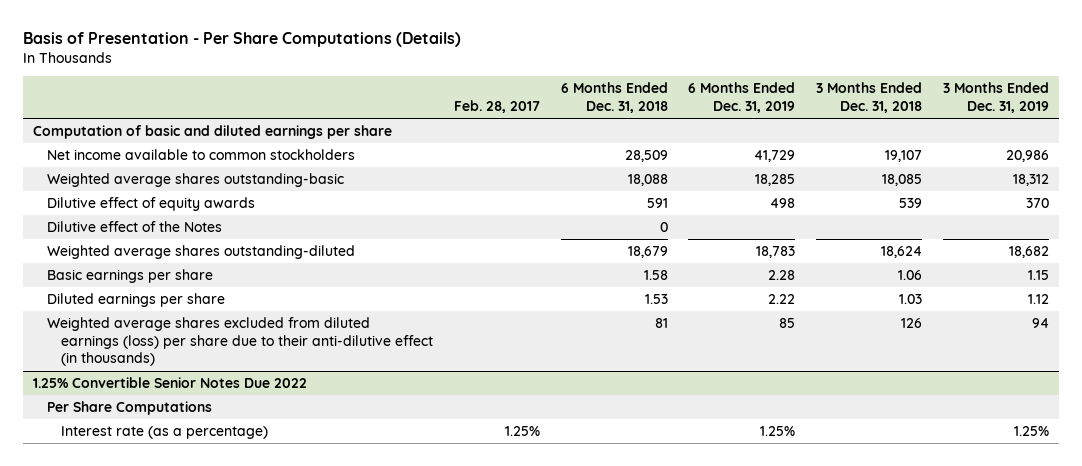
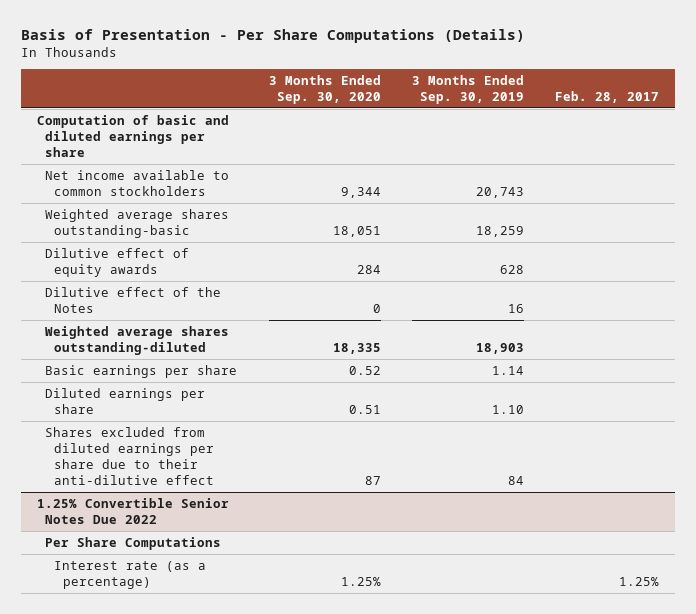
[560,82,668,114] 6 Months Ended Dec. 31, 2018 -> none
[688,82,796,114] 6 Months Ended Dec. 31, 2019 -> none
[816,82,923,114] 3 Months Ended Dec. 31, 2018 -> none
[942,82,1049,114] 3 Months Ended Dec. 31, 2019 -> none
none -> [268,75,381,105] 3 Months Ended Sep. 30, 2020
none -> [412,75,525,105] 3 Months Ended Sep. 30, 2019
[47,316,434,367] Weighted average shares excluded from diluted earnings (loss) per share due to their anti-dilutive effect (in thousands) -> [45,426,215,485] Shares excluded from diluted earnings per share due to their anti-dilutive effect

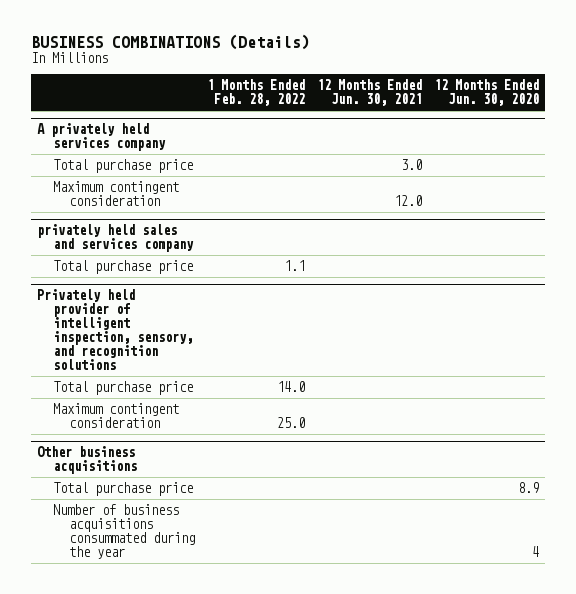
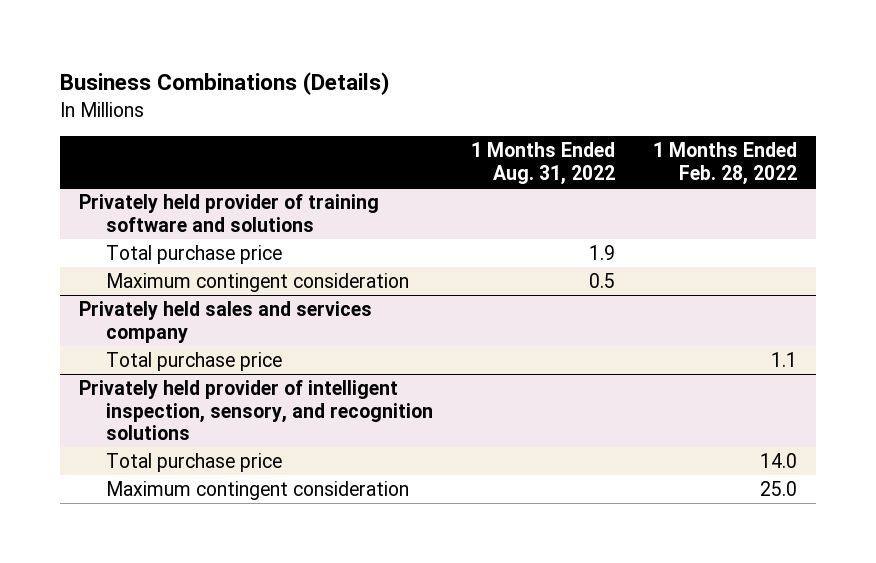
[30,34,310,51] BUSINESS COMBINATIONS (Details) -> [60,72,390,96] Business Combinations (Details)
[316,79,422,107] 12 Months Ended Jun. 30, 2021 -> none
[433,79,539,107] 12 Months Ended Jun. 30, 2020 -> none
none -> [470,142,615,185] 1 Months Ended Aug. 31, 2022
[36,123,166,152] A privately held services company -> none
[52,159,193,174] Total purchase price -> none
[52,181,179,207] Maximum contingent consideration -> none
none -> [79,194,380,232] Privately held provider of training software and solutions
none -> [105,245,282,265] Total purchase price
none -> [105,273,409,293] Maximum contingent consideration
[36,224,194,253] privately held sales and services company -> [79,301,373,343] Privately held sales and services company
[36,446,137,475] Other business acquisitions -> none
[52,482,193,497] Total purchase price -> none
[52,504,195,560] Number of business acquisitions consummated during the year -> none

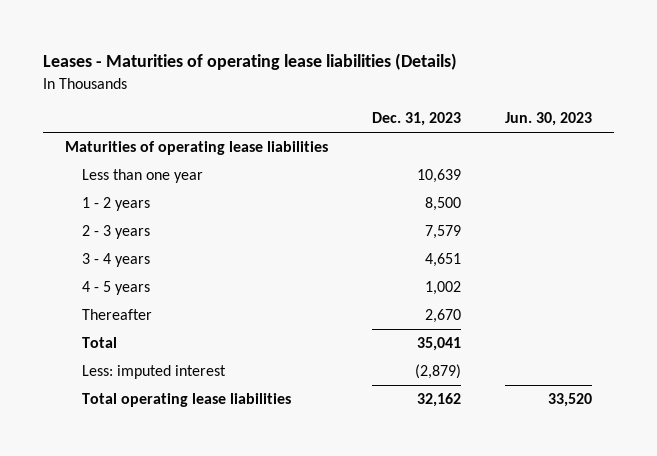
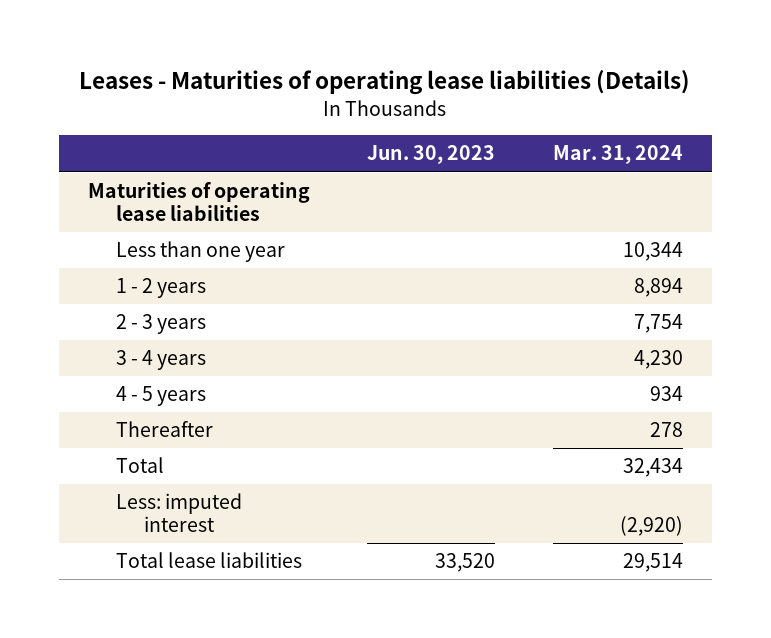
[371,112,461,127] Dec. 31, 2023 -> none
none -> [552,145,683,165] Mar. 31, 2024
[81,393,291,408] Total operating lease liabilities -> [115,552,302,569] Total lease liabilities

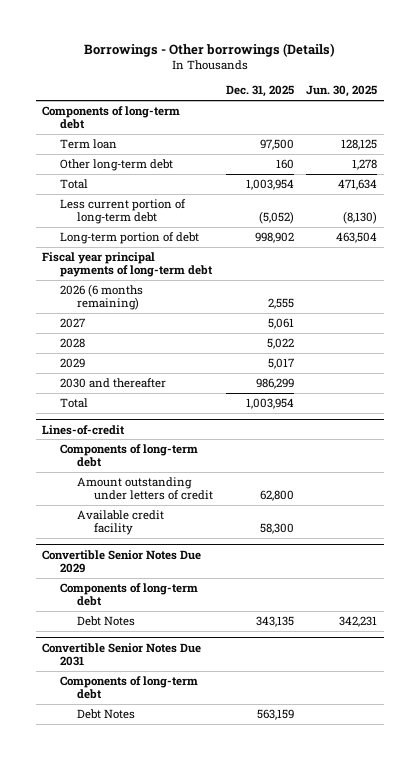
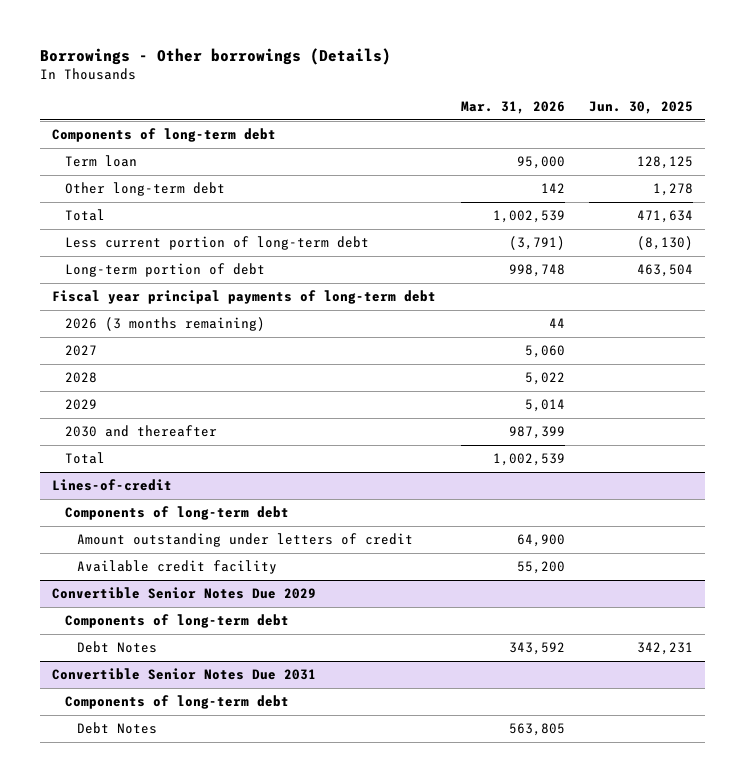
[225,85,294,98] Dec. 31, 2025 -> none
none -> [460,100,565,114] Mar. 31, 2026
[59,283,143,311] 2026 (6 months remaining) -> [64,317,265,332] 2026 (3 months remaining)

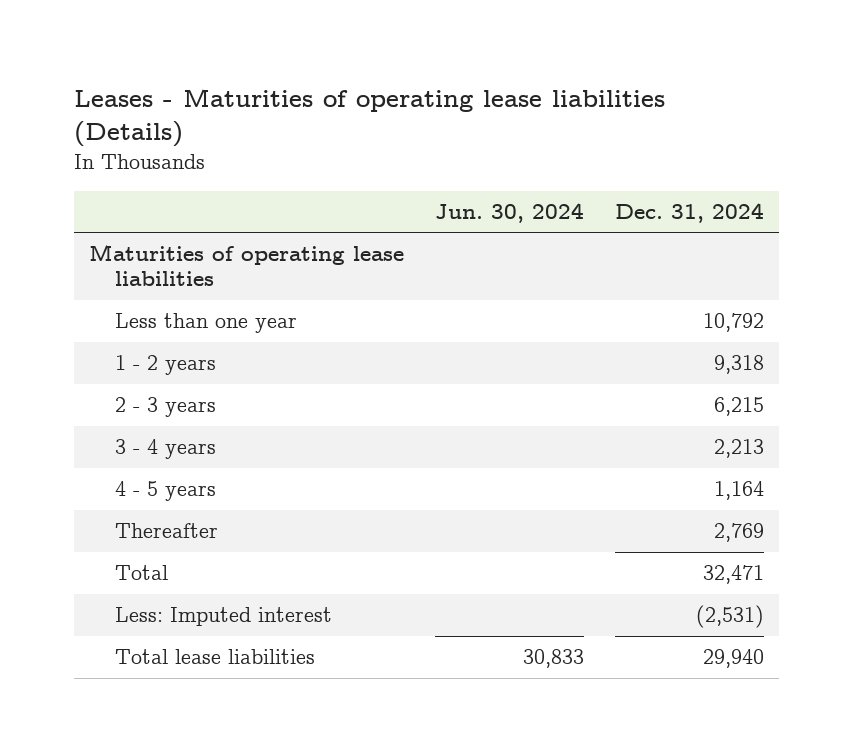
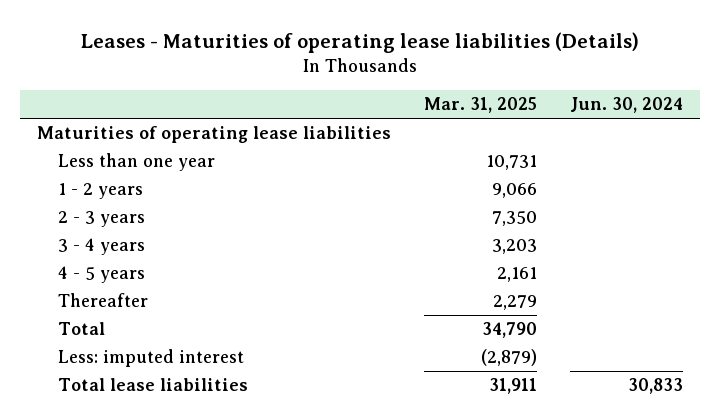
[614,202,764,223] Dec. 31, 2024 -> none
none -> [423,97,537,114] Mar. 31, 2025
[114,607,332,627] Less: Imputed interest -> [58,349,245,368] Less: imputed interest

